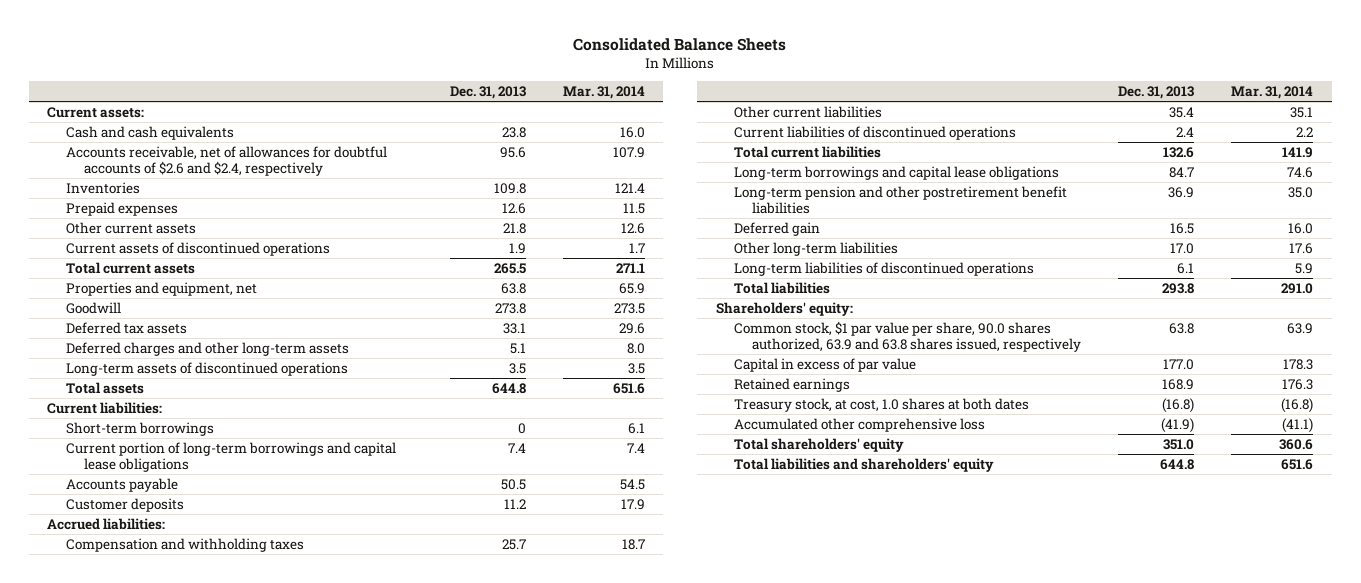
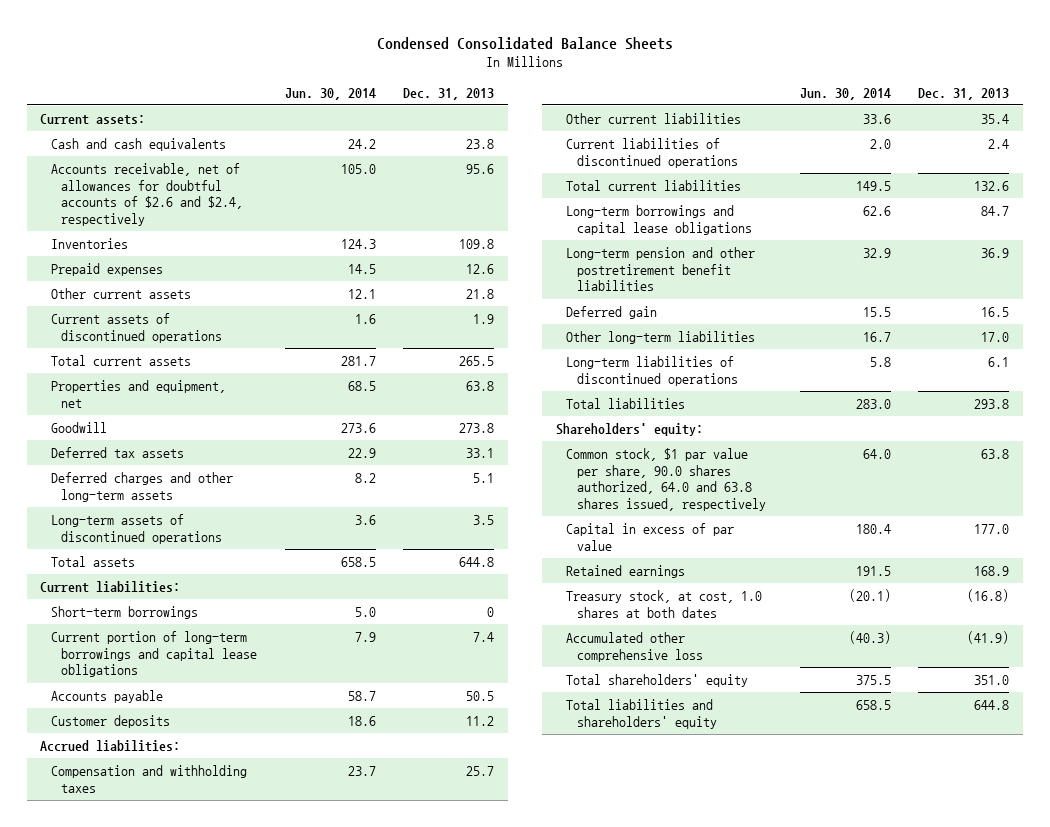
[573,37,787,51] Consolidated Balance Sheets -> [376,36,673,50] Condensed Consolidated Balance Sheets
[562,86,645,100] Mar. 31, 2014 -> none
none -> [284,87,376,100] Jun. 30, 2014
[734,320,1082,352] Common stock, $1 par value per share, 90.0 shares authorized, 63.9 and 63.8 shares issued, respectively -> [566,447,766,512] Common stock, $1 par value per share, 90.0 shares authorized, 64.0 and 63.8 shares issued, respectively

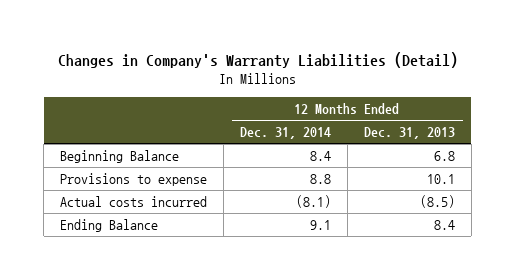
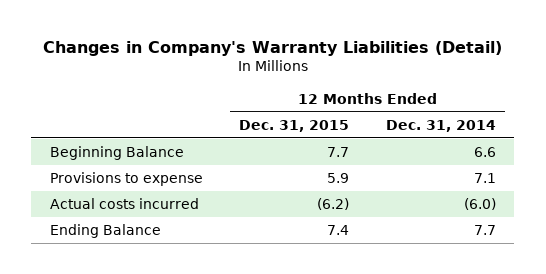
[363,126,455,139] Dec. 31, 2013 -> none
none -> [239,119,350,132] Dec. 31, 2015
[310,150,332,161] 8.4 -> [473,147,496,158] 6.6
[310,173,332,184] 8.8 -> [473,173,496,184] 7.1
[296,194,332,208] (8.1) -> [463,198,496,211] (6.0)
[310,219,332,230] 9.1 -> [473,225,496,236] 7.7

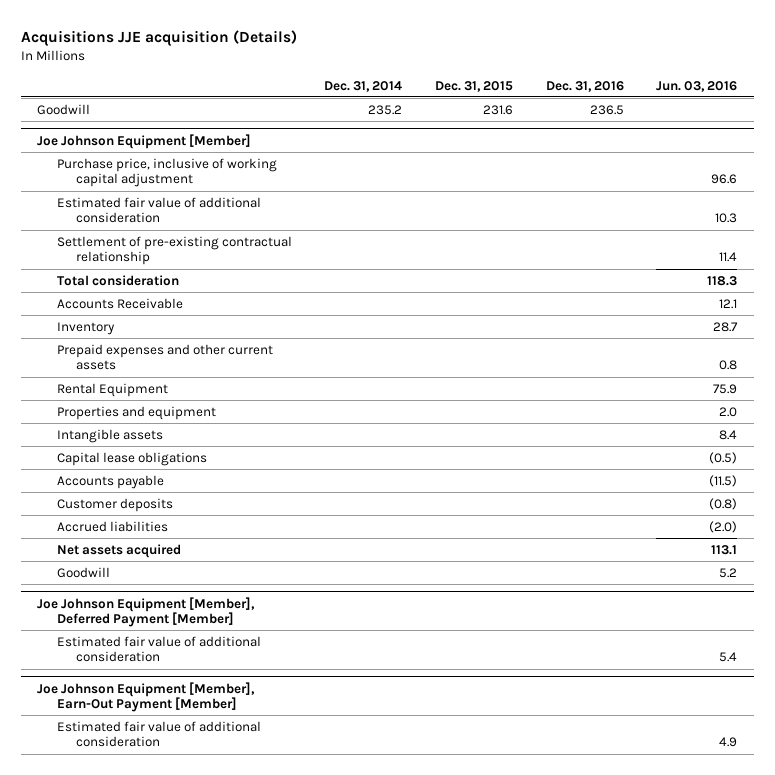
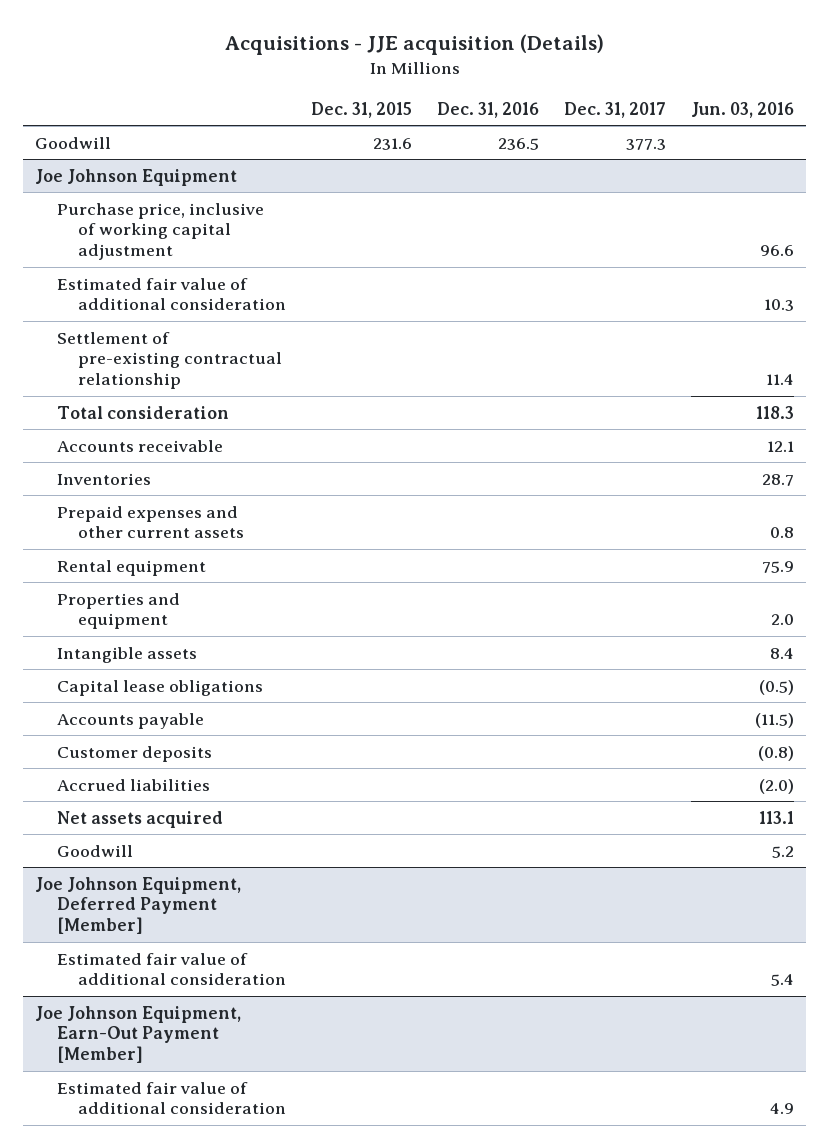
[20,30,297,47] Acquisitions JJE acquisition (Details) -> [224,34,604,56] Acquisitions - JJE acquisition (Details)
[324,80,403,92] Dec. 31, 2014 -> none
none -> [563,101,666,118] Dec. 31, 2017
[37,133,252,149] Joe Johnson Equipment [Member] -> [35,168,238,186] Joe Johnson Equipment
[56,297,183,309] Accounts Receivable -> [56,439,223,452] Accounts receivable
[56,321,115,335] Inventory -> [56,472,151,485] Inventories
[56,382,168,397] Rental Equipment -> [56,559,206,576] Rental equipment
[37,596,256,628] Joe Johnson Equipment [Member], Deferred Payment [Member] -> [35,876,242,935] Joe Johnson Equipment, Deferred Payment [Member]
[37,681,256,713] Joe Johnson Equipment [Member], Earn-Out Payment [Member] -> [35,1005,242,1064] Joe Johnson Equipment, Earn-Out Payment [Member]

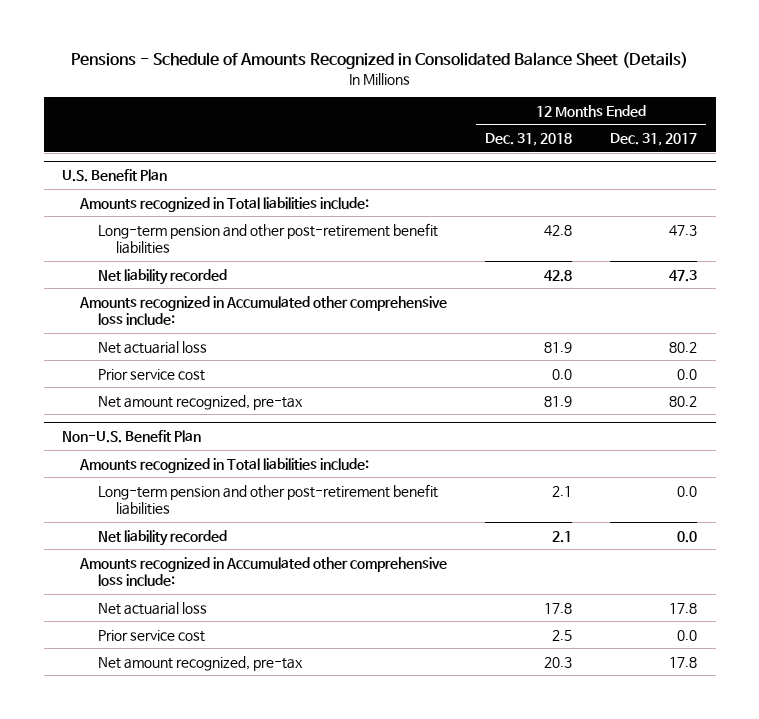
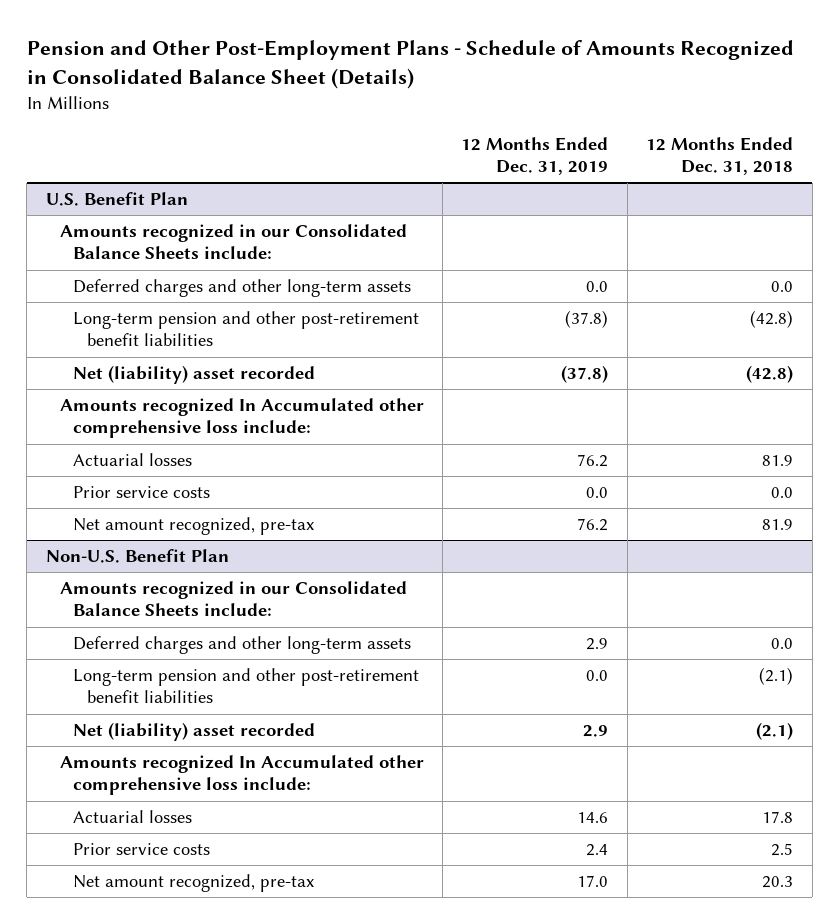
[70,51,688,69] Pensions - Schedule of Amounts Recognized in Consolidated Balance Sheet (Details) -> [26,40,794,90] Pension and Other Post-Employment Plans - Schedule of Amounts Recognized in Consolidated Balance Sheet (Details)
[609,133,697,147] Dec. 31, 2017 -> none
none -> [461,136,609,176] 12 Months Ended Dec. 31, 2019
[79,196,370,212] Amounts recognized in Total liabilities include: -> [59,224,407,260] Amounts recognized in our Consolidated Balance Sheets include:
none -> [73,279,412,298] Deferred charges and other long-term assets
[544,224,573,236] 42.8 -> [750,310,794,329] (42.8)
[98,268,228,285] Net liability recorded -> [73,365,316,385] Net (liability) asset recorded
[544,269,573,282] 42.8 -> [746,365,794,384] (42.8)
[79,295,448,326] Amounts recognized in Accumulated other comprehensive loss include: -> [59,398,424,439] Amounts recognized In Accumulated other comprehensive loss include:
[98,340,208,354] Net actuarial loss -> [73,453,193,467] Actuarial losses
[98,368,206,381] Prior service cost -> [73,486,211,499] Prior service costs
[79,457,370,473] Amounts recognized in Total liabilities include: -> [59,581,407,617] Amounts recognized in our Consolidated Balance Sheets include:
none -> [73,636,412,655] Deferred charges and other long-term assets
[552,485,573,497] 2.1 -> [759,667,794,686] (2.1)
[98,529,228,546] Net liability recorded -> [73,722,316,742] Net (liability) asset recorded
[552,530,573,543] 2.1 -> [756,722,794,741] (2.1)
[79,556,448,587] Amounts recognized in Accumulated other comprehensive loss include: -> [59,755,424,796] Amounts recognized In Accumulated other comprehensive loss include:
[98,601,208,615] Net actuarial loss -> [73,810,193,824] Actuarial losses
[98,629,206,642] Prior service cost -> [73,843,211,856] Prior service costs

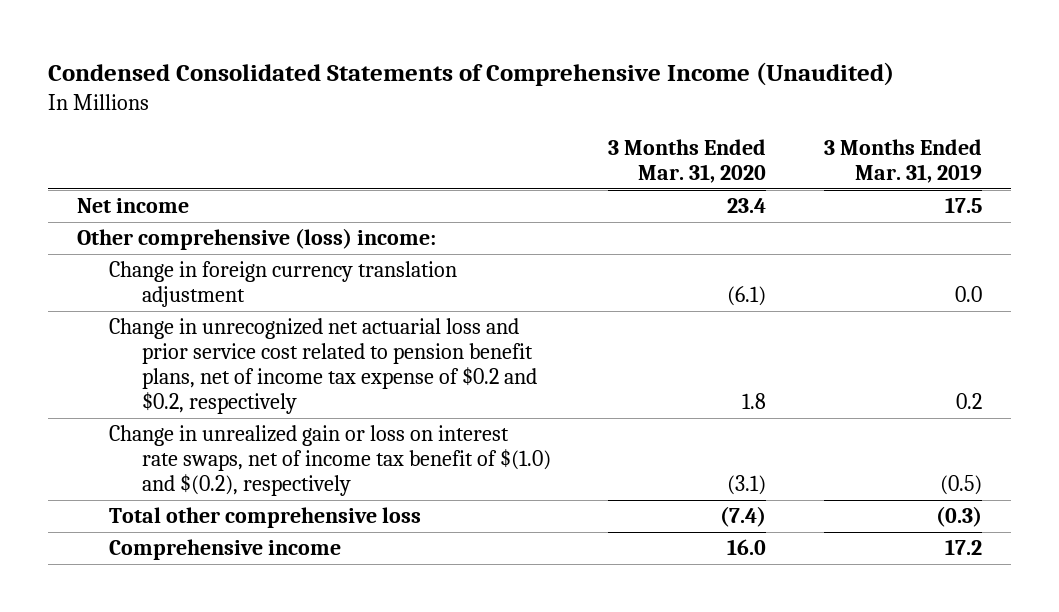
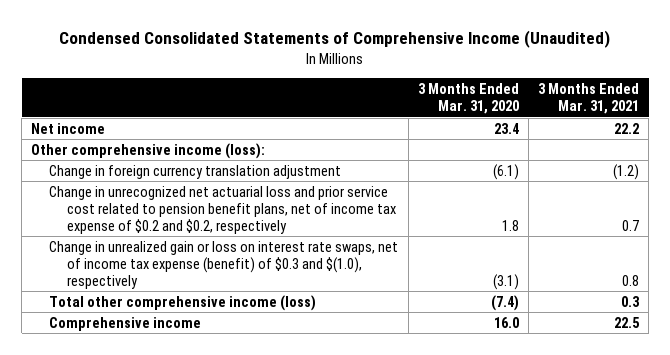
[824,139,983,184] 3 Months Ended Mar. 31, 2019 -> none
none -> [538,83,640,115] 3 Months Ended Mar. 31, 2021
[76,228,436,251] Other comprehensive (loss) income: -> [31,142,266,159] Other comprehensive income (loss):
[109,425,551,497] Change in unrealized gain or loss on interest rate swaps, net of income tax benefit of $(1.0) and $(0.2), respectively -> [49,240,399,290] Change in unrealized gain or loss on interest rate swaps, net of income tax expense (benefit) of $0.3 and $(1.0), respectively
[109,507,422,529] Total other comprehensive loss -> [49,294,317,311] Total other comprehensive income (loss)

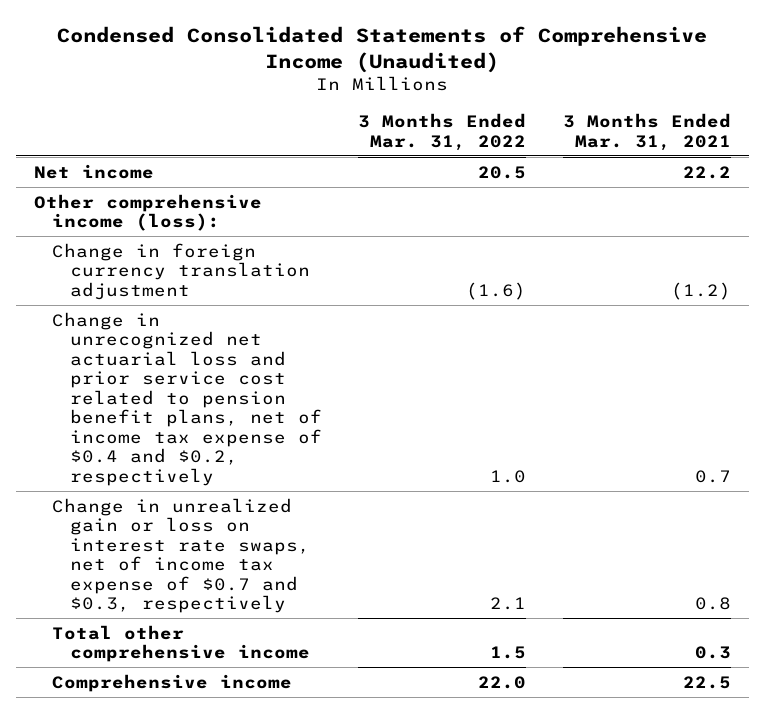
[417,83,519,115] 3 Months Ended Mar. 31, 2020 -> none
none -> [358,113,527,151] 3 Months Ended Mar. 31, 2022
[49,185,397,235] Change in unrecognized net actuarial loss and prior service cost related to pension benefit plans, net of income tax expense of $0.2 and $0.2, respectively -> [52,311,323,486] Change in unrecognized net actuarial loss and prior service cost related to pension benefit plans, net of income tax expense of $0.4 and $0.2, respectively
[49,240,399,290] Change in unrealized gain or loss on interest rate swaps, net of income tax expense (benefit) of $0.3 and $(1.0), respectively -> [52,497,311,614] Change in unrealized gain or loss on interest rate swaps, net of income tax expense of $0.7 and $0.3, respectively
[49,294,317,311] Total other comprehensive income (loss) -> [52,624,311,663] Total other comprehensive income

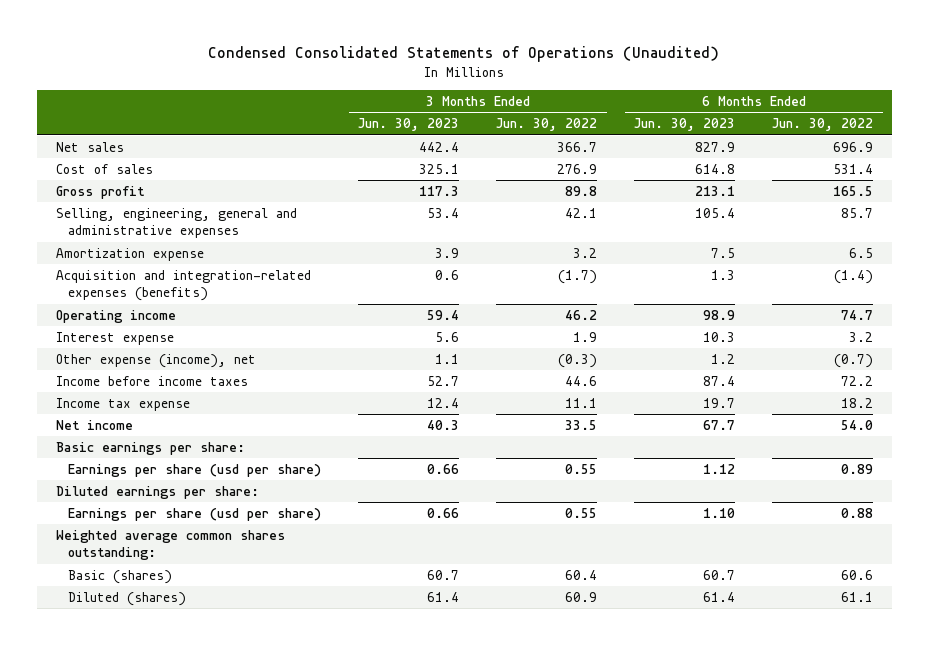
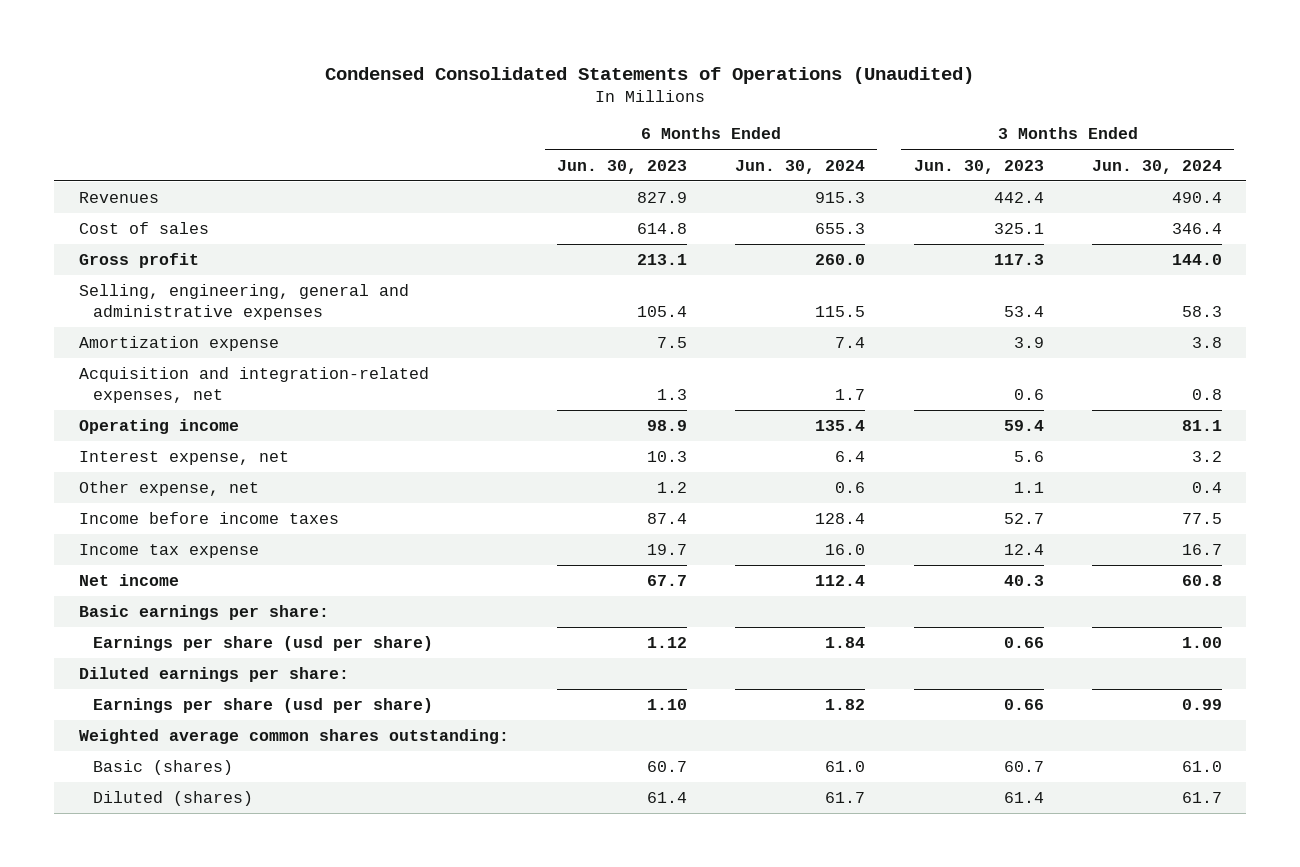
[496,118,598,132] Jun. 30, 2022 -> none
[772,118,874,132] Jun. 30, 2022 -> none
none -> [735,159,866,174] Jun. 30, 2024
none -> [1091,159,1222,174] Jun. 30, 2024
[55,141,124,152] Net sales -> [78,192,159,204] Revenues
[55,269,311,302] Acquisition and integration-related expenses (benefits) -> [78,367,429,403] Acquisition and integration-related expenses, net
[55,331,174,345] Interest expense -> [78,451,289,466] Interest expense, net
[55,353,256,368] Other expense (income), net -> [78,481,259,497] Other expense, net

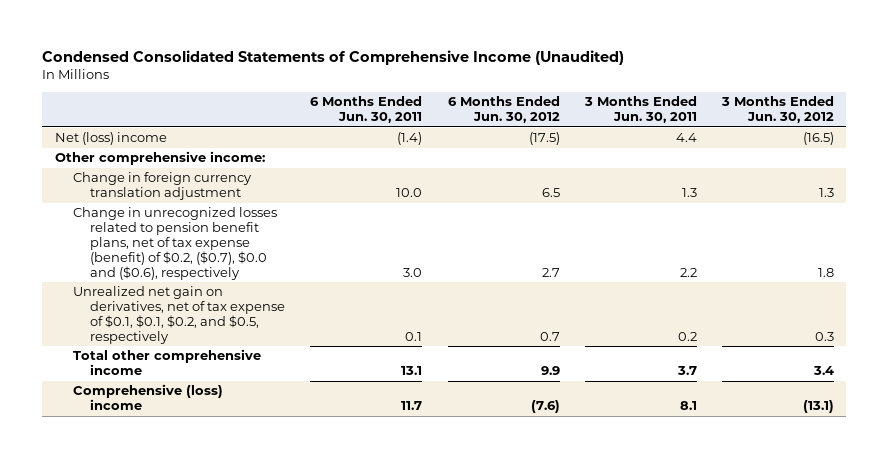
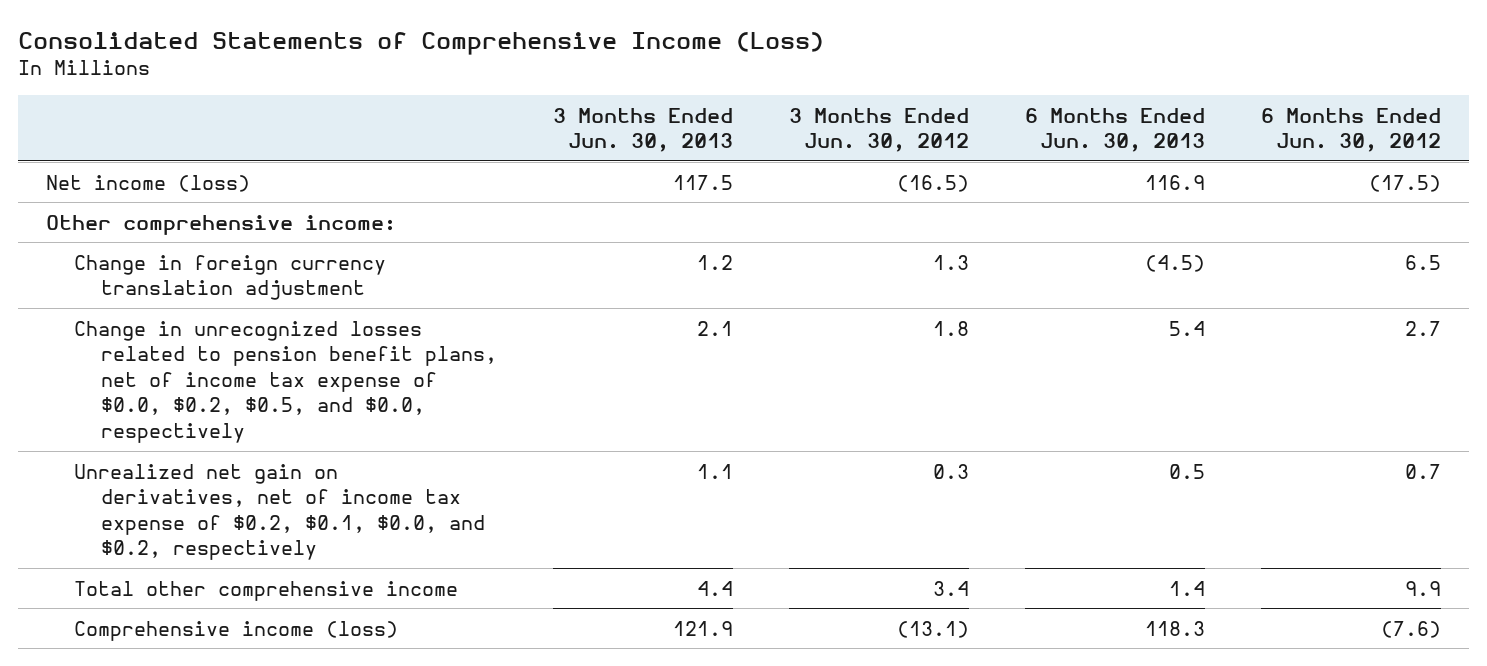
[42,50,625,66] Condensed Consolidated Statements of Comprehensive Income (Unaudited) -> [18,31,825,55] Consolidated Statements of Comprehensive Income (Loss)
[310,96,423,124] 6 Months Ended Jun. 30, 2011 -> none
[583,96,697,124] 3 Months Ended Jun. 30, 2011 -> none
none -> [553,107,734,153] 3 Months Ended Jun. 30, 2013
none -> [1024,107,1205,153] 6 Months Ended Jun. 30, 2013
[54,132,167,146] Net (loss) income -> [46,174,251,192] Net income (loss)
[72,207,277,280] Change in unrecognized losses related to pension benefit plans, net of tax expense (benefit) of $0.2, ($0.7), $0.0 and ($0.6), respectively -> [73,320,498,443] Change in unrecognized losses related to pension benefit plans, net of income tax expense of $0.0, $0.2, $0.5, and $0.0, respectively
[72,286,286,344] Unrealized net gain on derivatives, net of tax expense of $0.1, $0.1, $0.2, and $0.5, respectively -> [73,463,486,561] Unrealized net gain on derivatives, net of income tax expense of $0.2, $0.1, $0.0, and $0.2, respectively
[72,384,223,411] Comprehensive (loss) income -> [73,620,398,641] Comprehensive income (loss)

